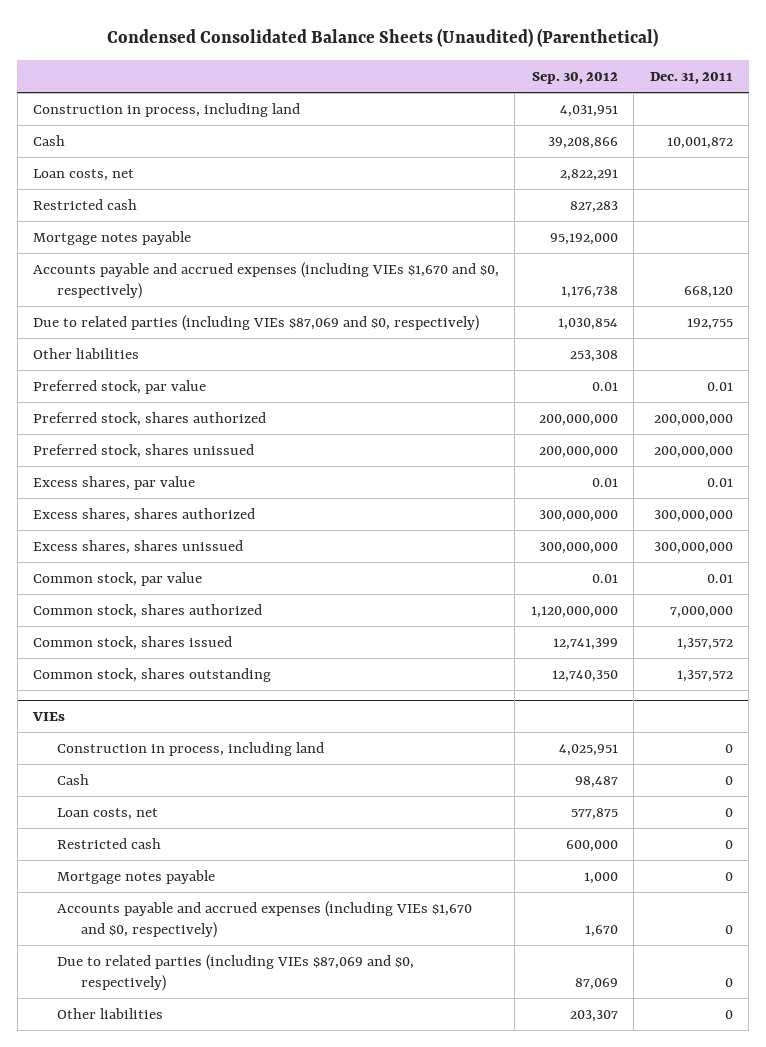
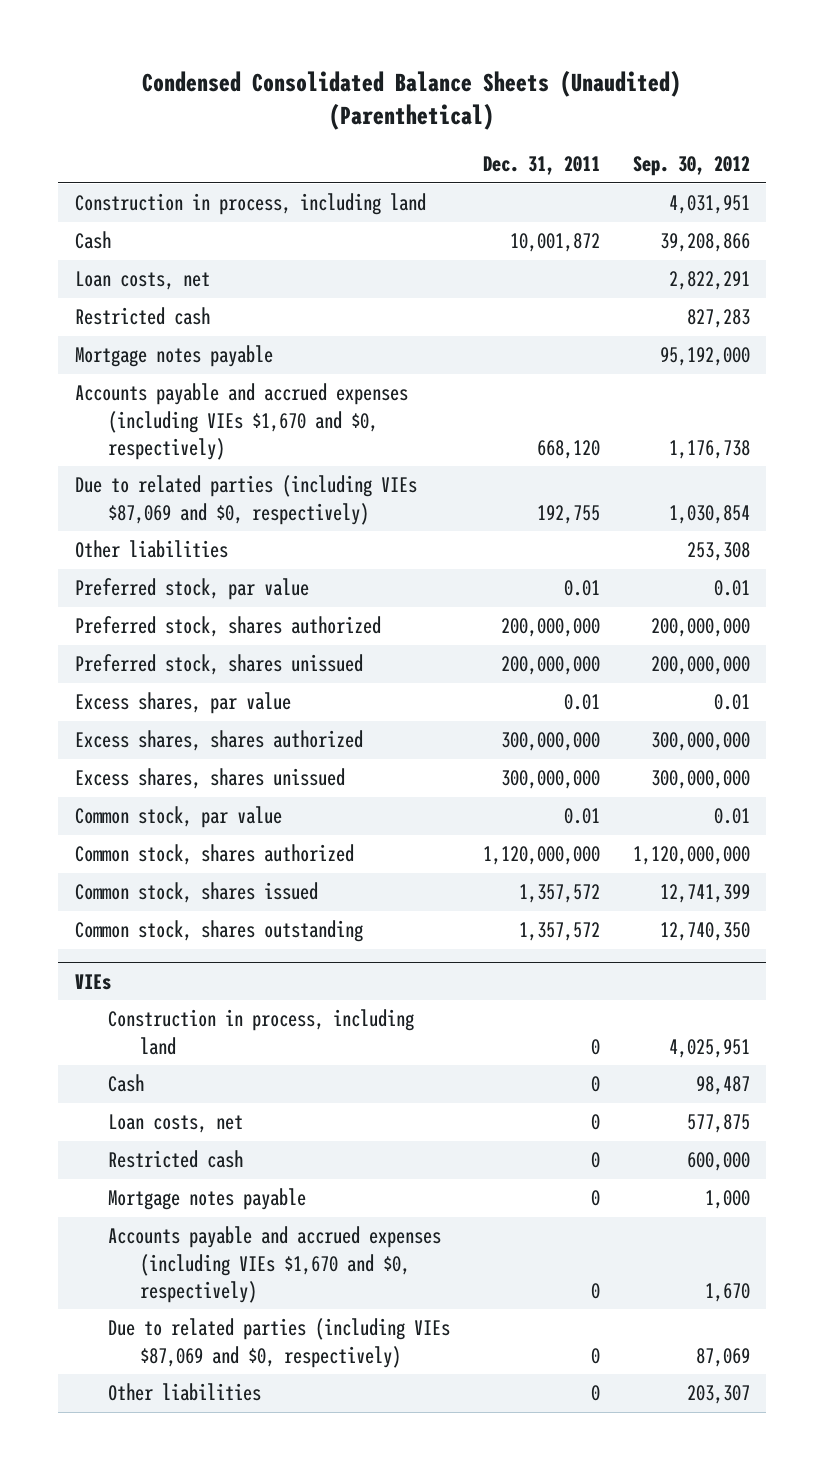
[669,605,733,618] 7,000,000 -> [482,846,600,866] 1,120,000,000

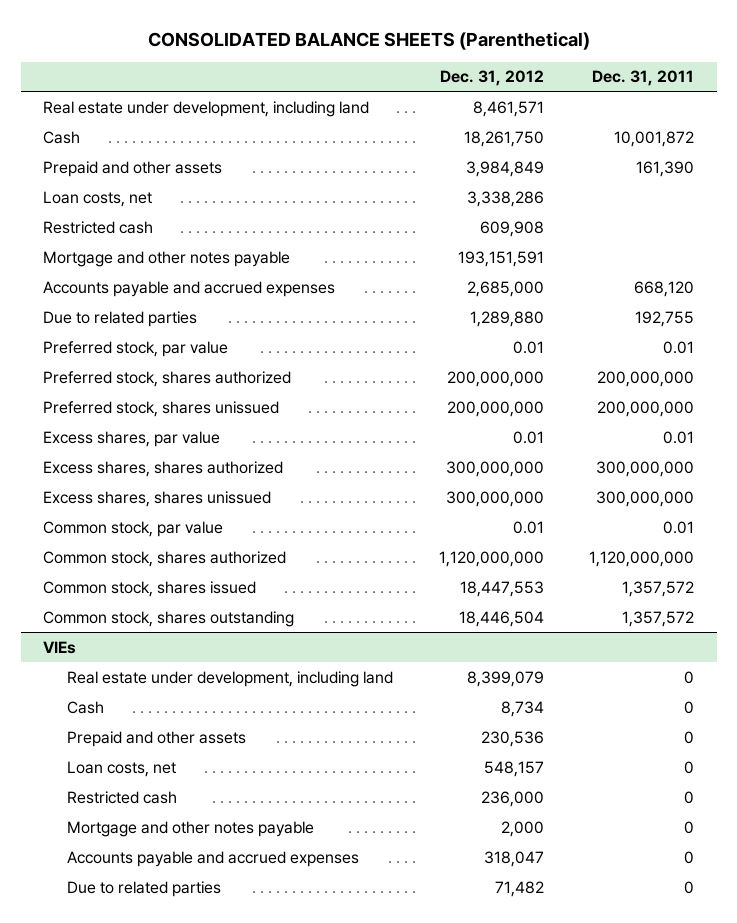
[142,70,682,131] Condensed Consolidated Balance Sheets (Unaudited) (Parenthetical) -> [147,31,590,50] CONSOLIDATED BALANCE SHEETS (Parenthetical)
[632,156,750,177] Sep. 30, 2012 -> none
none -> [439,70,544,87] Dec. 31, 2012
[74,193,426,216] Construction in process, including land -> [43,100,370,117] Real estate under development, including land
none -> [43,160,223,177] Prepaid and other assets
[74,540,228,559] Other liabilities -> none
[74,345,273,368] Mortgage notes payable -> [43,250,291,267] Mortgage and other notes payable
[74,383,408,460] Accounts payable and accrued expenses (including VIEs $1,670 and $0, respectively) -> [43,280,336,297] Accounts payable and accrued expenses
[74,475,417,525] Due to related parties (including VIEs $87,069 and $0, respectively) -> [43,310,198,327] Due to related parties
[107,1009,414,1055] Construction in process, including land -> [67,670,394,687] Real estate under development, including land
none -> [67,730,247,747] Prepaid and other assets
[107,1383,261,1402] Other liabilities -> none
[107,1188,306,1211] Mortgage notes payable -> [67,820,315,837] Mortgage and other notes payable
[107,1226,441,1303] Accounts payable and accrued expenses (including VIEs $1,670 and $0, respectively) -> [67,850,360,867] Accounts payable and accrued expenses
[107,1318,450,1368] Due to related parties (including VIEs $87,069 and $0, respectively) -> [67,880,222,897] Due to related parties

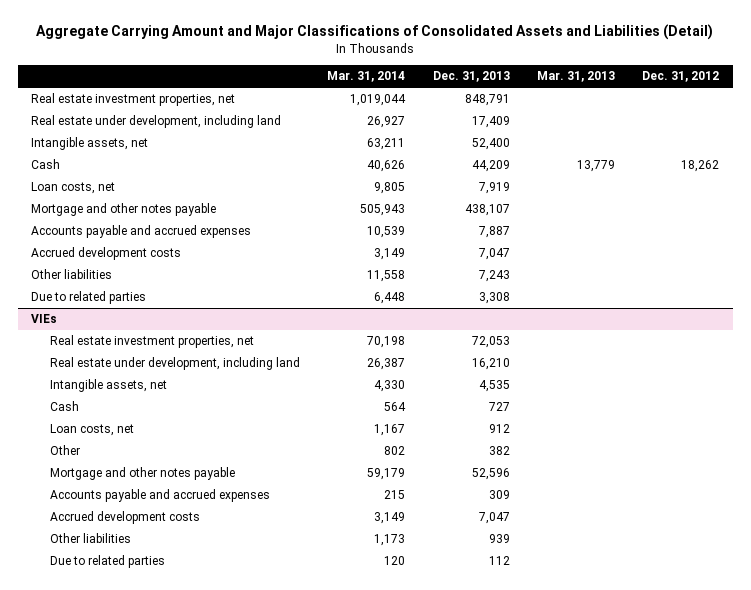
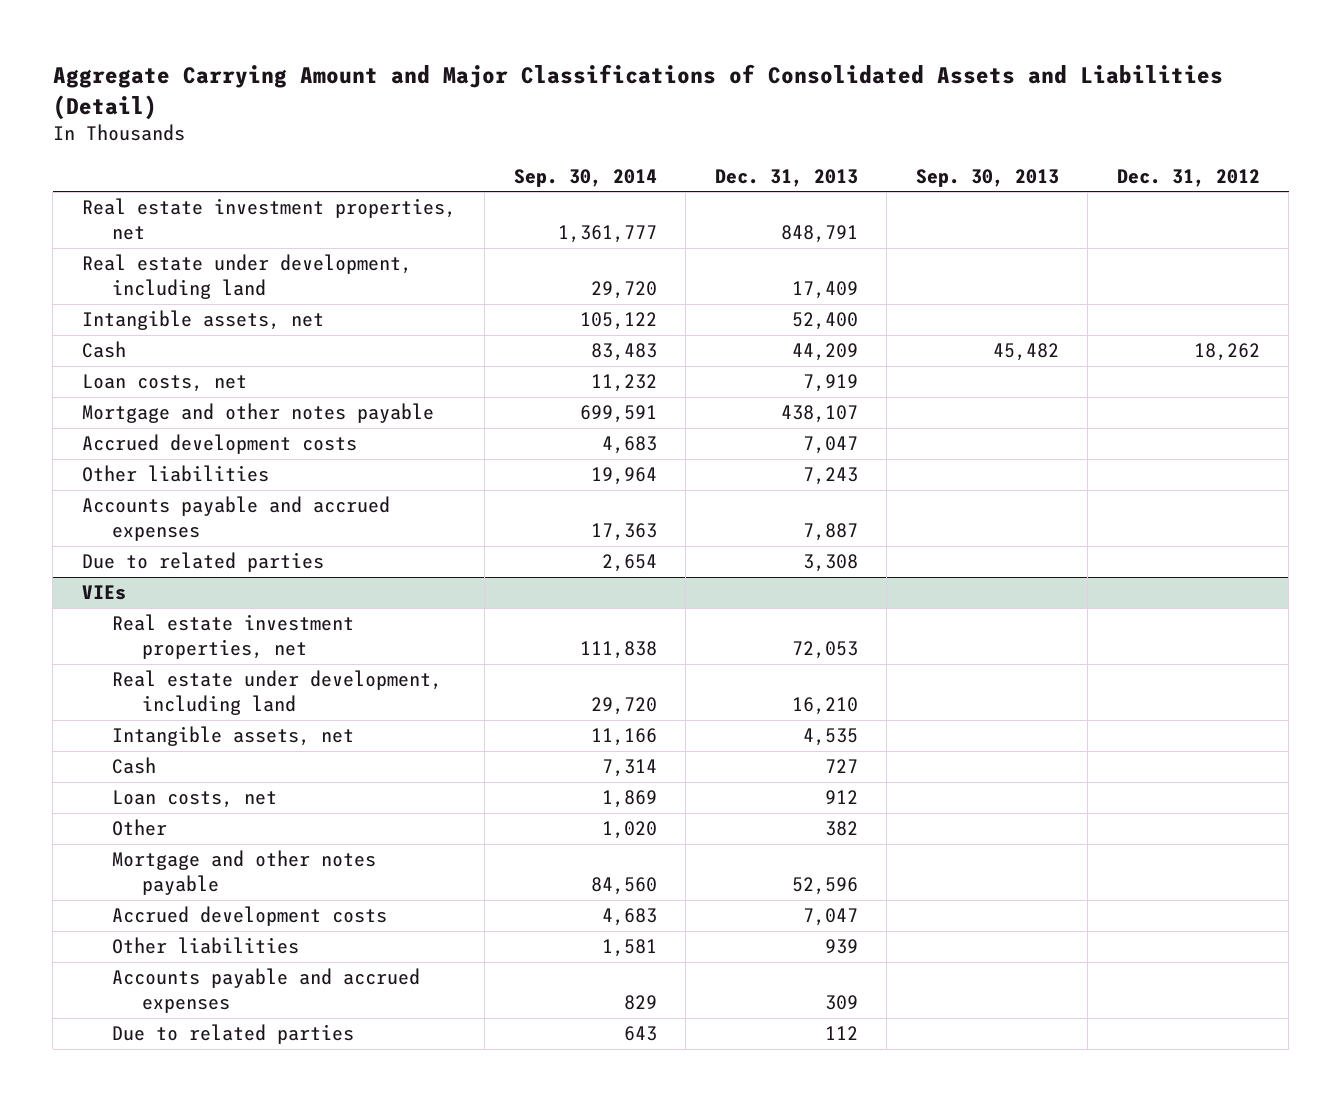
[327,71,406,83] Mar. 31, 2014 -> none
[537,71,616,83] Mar. 31, 2013 -> none
none -> [513,168,657,187] Sep. 30, 2014
none -> [915,168,1059,187] Sep. 30, 2013
[31,225,252,239] Accounts payable and accrued expenses -> [81,496,390,542] Accounts payable and accrued expenses
[50,489,271,503] Accounts payable and accrued expenses -> [111,968,420,1014] Accounts payable and accrued expenses

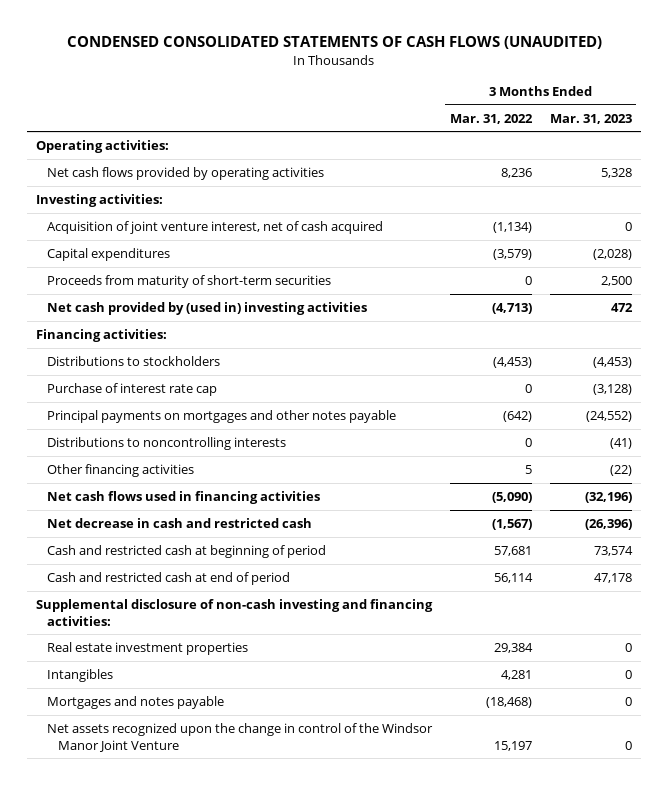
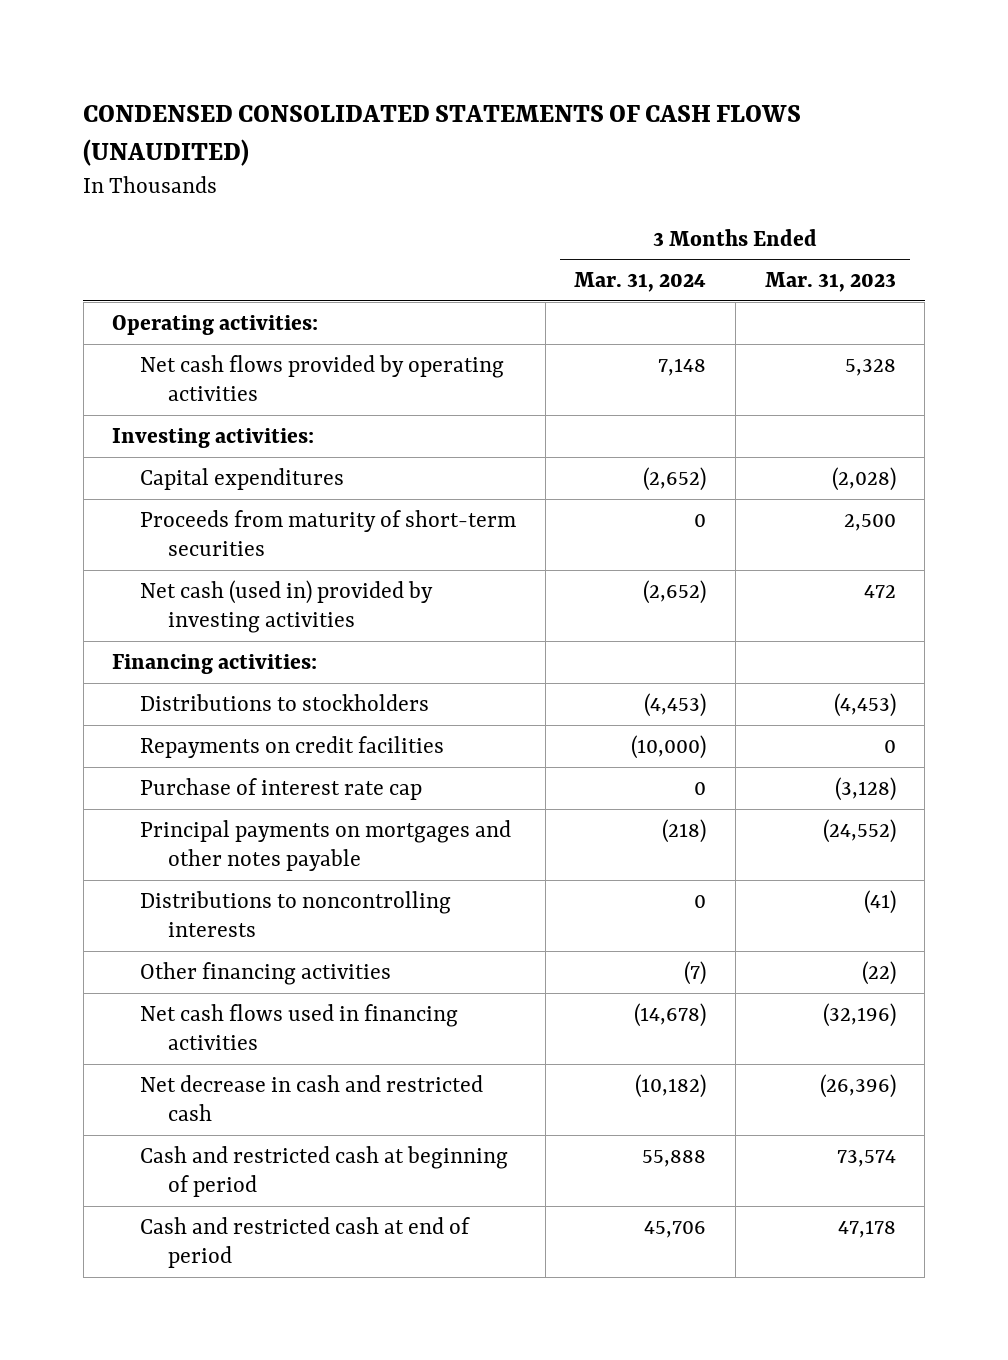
[449,113,533,124] Mar. 31, 2022 -> none
none -> [574,272,707,293] Mar. 31, 2024
[46,221,383,235] Acquisition of joint venture interest, net of cash acquired -> none
[46,302,367,316] Net cash provided by (used in) investing activities -> [139,579,433,633] Net cash (used in) provided by investing activities
none -> [139,735,444,758] Repayments on credit facilities
[35,599,433,626] Supplemental disclosure of non-cash investing and financing activities: -> none
[46,642,248,656] Real estate investment properties -> none
[46,669,113,683] Intangibles -> none
[46,696,224,710] Mortgages and notes payable -> none
[46,723,433,752] Net assets recognized upon the change in control of the Windsor Manor Joint Venture -> none

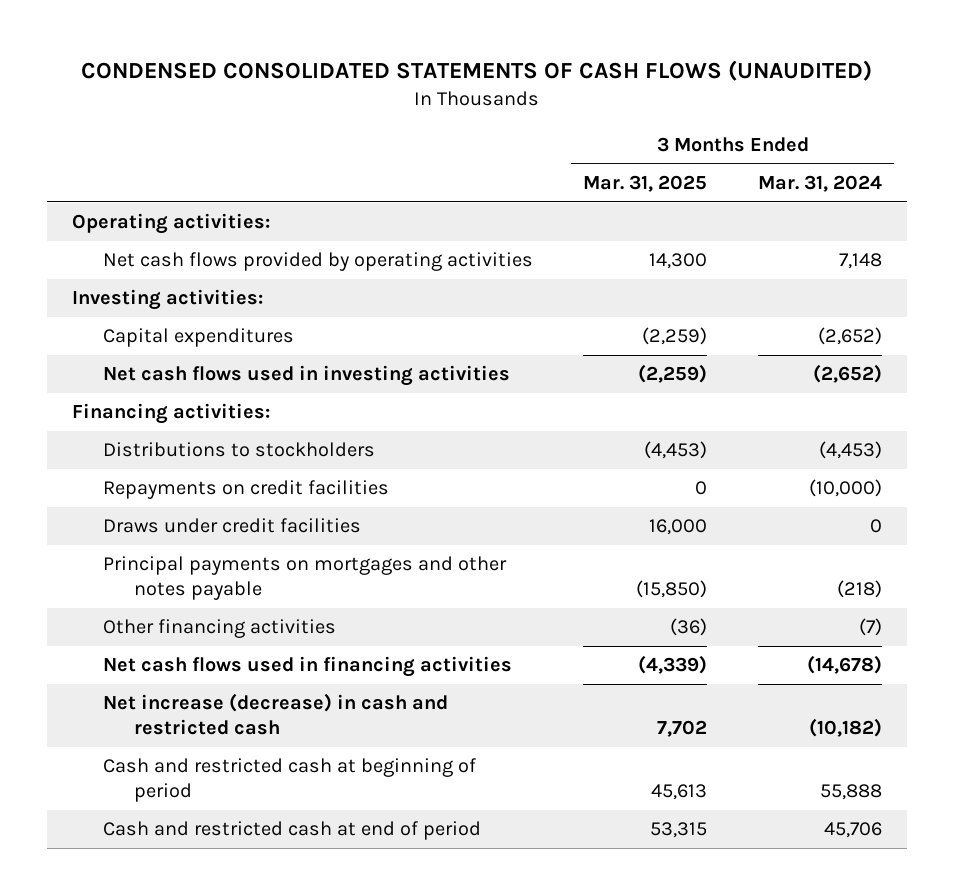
[764,272,896,293] Mar. 31, 2023 -> none
none -> [583,175,708,193] Mar. 31, 2025
[139,509,516,556] Proceeds from maturity of short-term securities -> none
[139,579,433,633] Net cash (used in) provided by investing activities -> [103,365,511,387] Net cash flows used in investing activities
[139,777,422,800] Purchase of interest rate cap -> none
none -> [103,518,362,534] Draws under credit facilities
[139,890,451,937] Distributions to noncontrolling interests -> none
[139,1074,483,1121] Net decrease in cash and restricted cash -> [103,693,449,736] Net increase (decrease) in cash and restricted cash

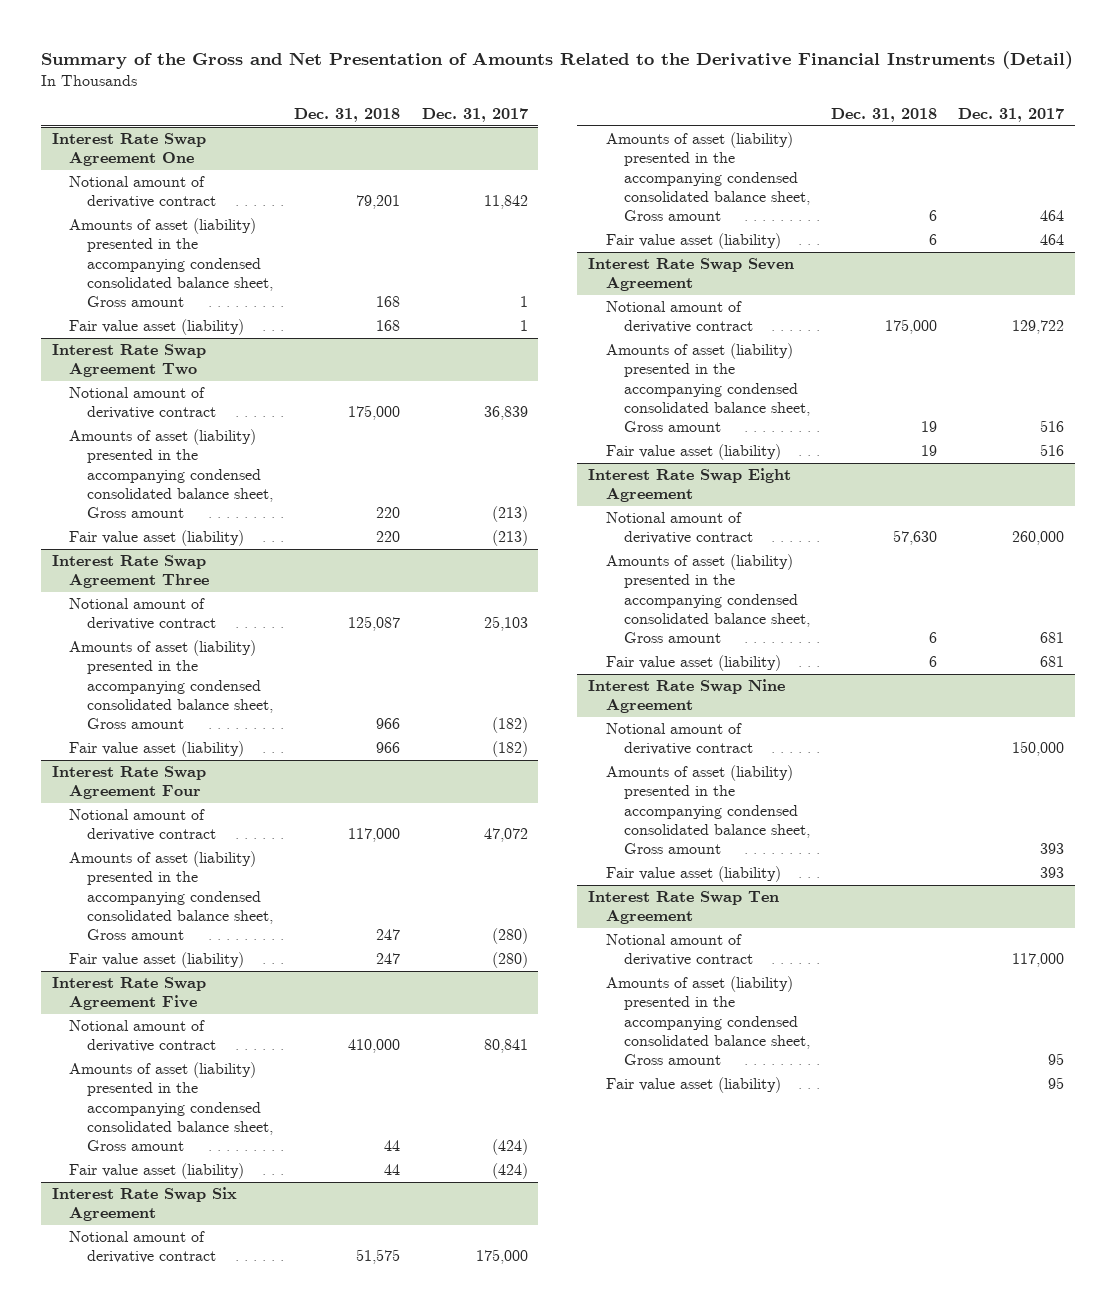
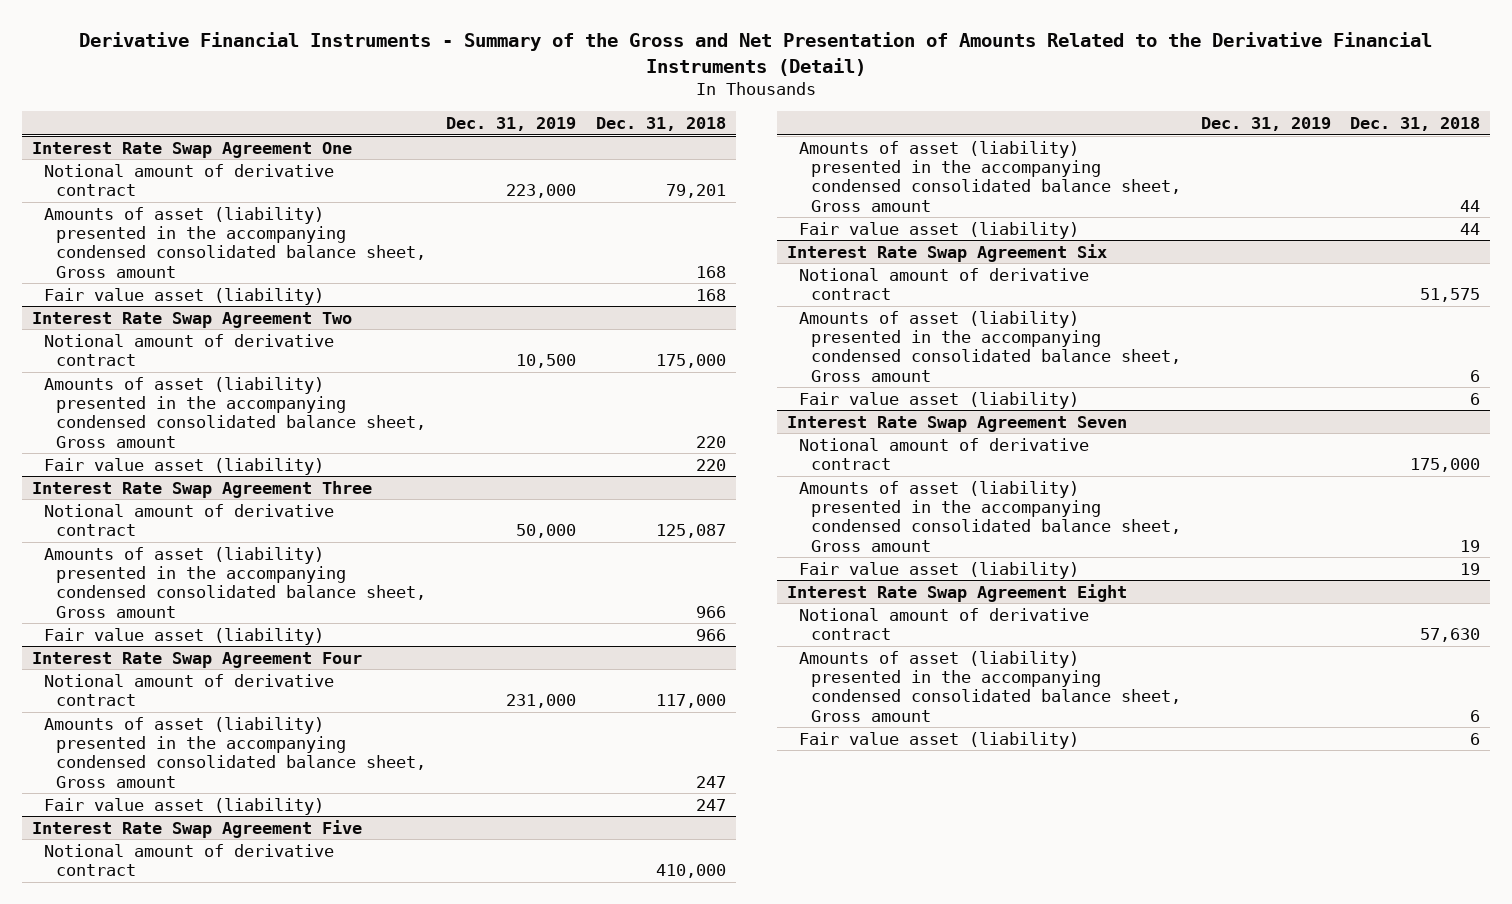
[40,51,1073,70] Summary of the Gross and Net Presentation of Amounts Related to the Derivative Financial Instruments (Detail) -> [79,32,1433,76] Derivative Financial Instruments - Summary of the Gross and Net Presentation of Amounts Related to the Derivative Financial Instruments (Detail)
[421,108,528,123] Dec. 31, 2017 -> none
none -> [445,116,576,131] Dec. 31, 2019
[51,1187,237,1222] Interest Rate Swap Six Agreement -> [786,243,1107,262] Interest Rate Swap Agreement Six
[588,258,795,292] Interest Rate Swap Seven Agreement -> [786,415,1127,432] Interest Rate Swap Agreement Seven
[588,468,792,503] Interest Rate Swap Eight Agreement -> [786,583,1127,602] Interest Rate Swap Agreement Eight
[588,679,786,714] Interest Rate Swap Nine Agreement -> none
[605,723,753,756] Notional amount of derivative contract -> none
[605,765,810,855] Amounts of asset (liability) presented in the accompanying condensed consolidated balance sheet, Gross amount -> none
[605,866,781,883] Fair value asset (liability) -> none
[588,891,780,925] Interest Rate Swap Ten Agreement -> none
[605,934,753,967] Notional amount of derivative contract -> none
[605,976,810,1066] Amounts of asset (liability) presented in the accompanying condensed consolidated balance sheet, Gross amount -> none
[605,1077,781,1094] Fair value asset (liability) -> none

